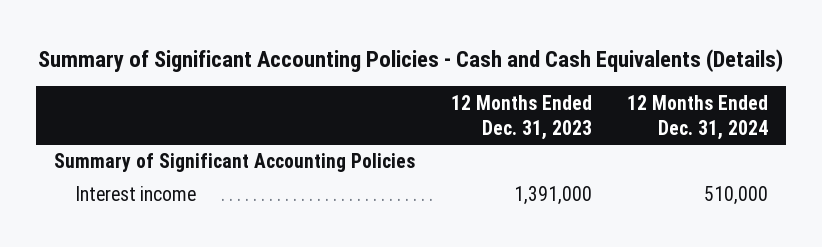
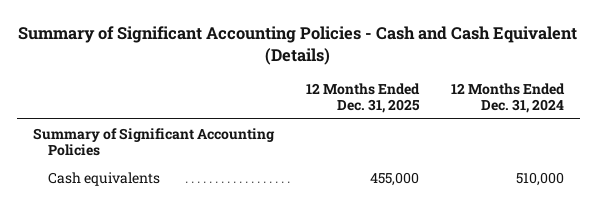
[38,48,784,72] Summary of Significant Accounting Policies - Cash and Cash Equivalents (Details) -> [18,25,578,65] Summary of Significant Accounting Policies - Cash and Cash Equivalent (Details)
[450,94,592,140] 12 Months Ended Dec. 31, 2023 -> none
none -> [305,82,420,114] 12 Months Ended Dec. 31, 2025
[74,186,196,202] Interest income -> [48,171,161,186] Cash equivalents

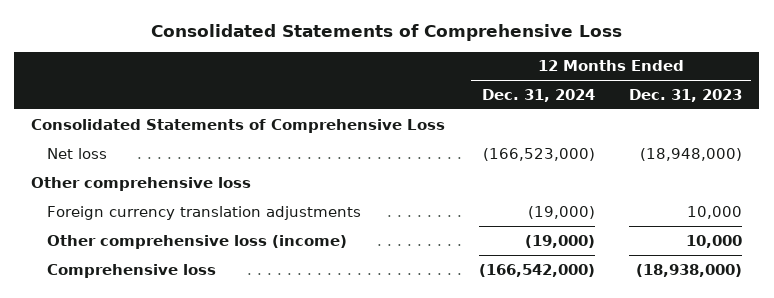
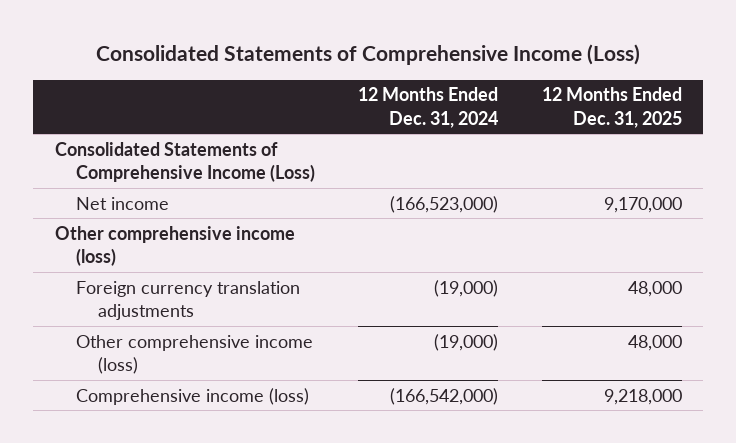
[150,24,622,42] Consolidated Statements of Comprehensive Loss -> [96,44,641,66] Consolidated Statements of Comprehensive Income (Loss)
[629,88,743,102] Dec. 31, 2023 -> none
none -> [541,87,682,128] 12 Months Ended Dec. 31, 2025
[31,118,446,133] Consolidated Statements of Comprehensive Loss -> [54,141,316,183] Consolidated Statements of Comprehensive Income (Loss)
[47,147,108,159] Net loss -> [76,196,170,210] Net income
[31,176,252,191] Other comprehensive loss -> [54,225,295,267] Other comprehensive income (loss)
[47,234,348,249] Other comprehensive loss (income) -> [76,334,314,375] Other comprehensive income (loss)
[47,263,217,278] Comprehensive loss -> [76,387,310,405] Comprehensive income (loss)

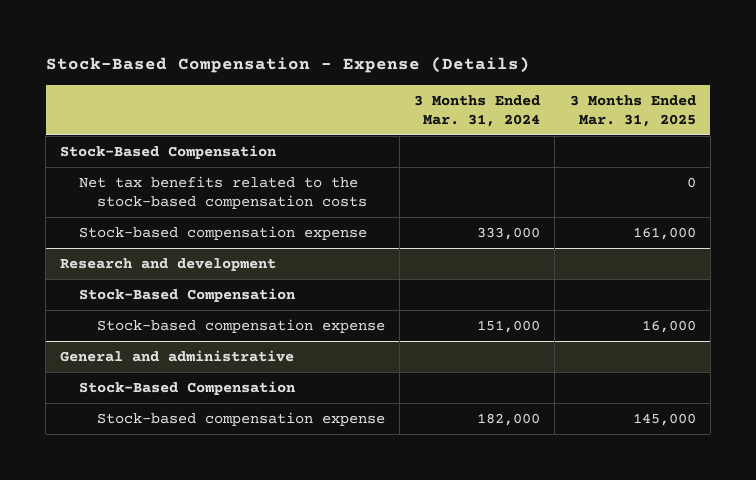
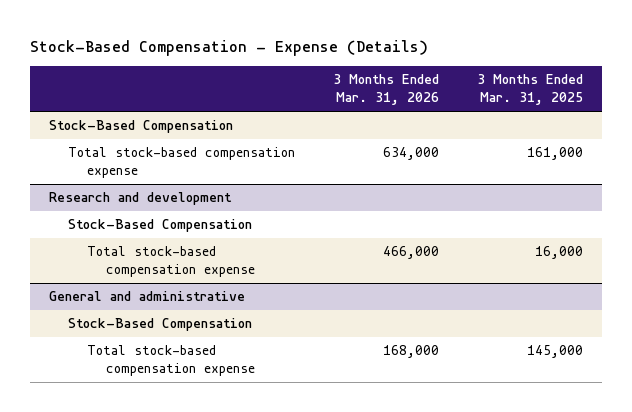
[414,94,541,127] 3 Months Ended Mar. 31, 2024 -> none
none -> [332,74,439,106] 3 Months Ended Mar. 31, 2026
[78,175,367,209] Net tax benefits related to the stock-based compensation costs -> none
[78,225,367,240] Stock-based compensation expense -> [68,147,296,179] Total stock-based compensation expense
[96,318,385,333] Stock-based compensation expense -> [87,246,255,278] Total stock-based compensation expense
[96,411,385,426] Stock-based compensation expense -> [87,345,255,377] Total stock-based compensation expense

